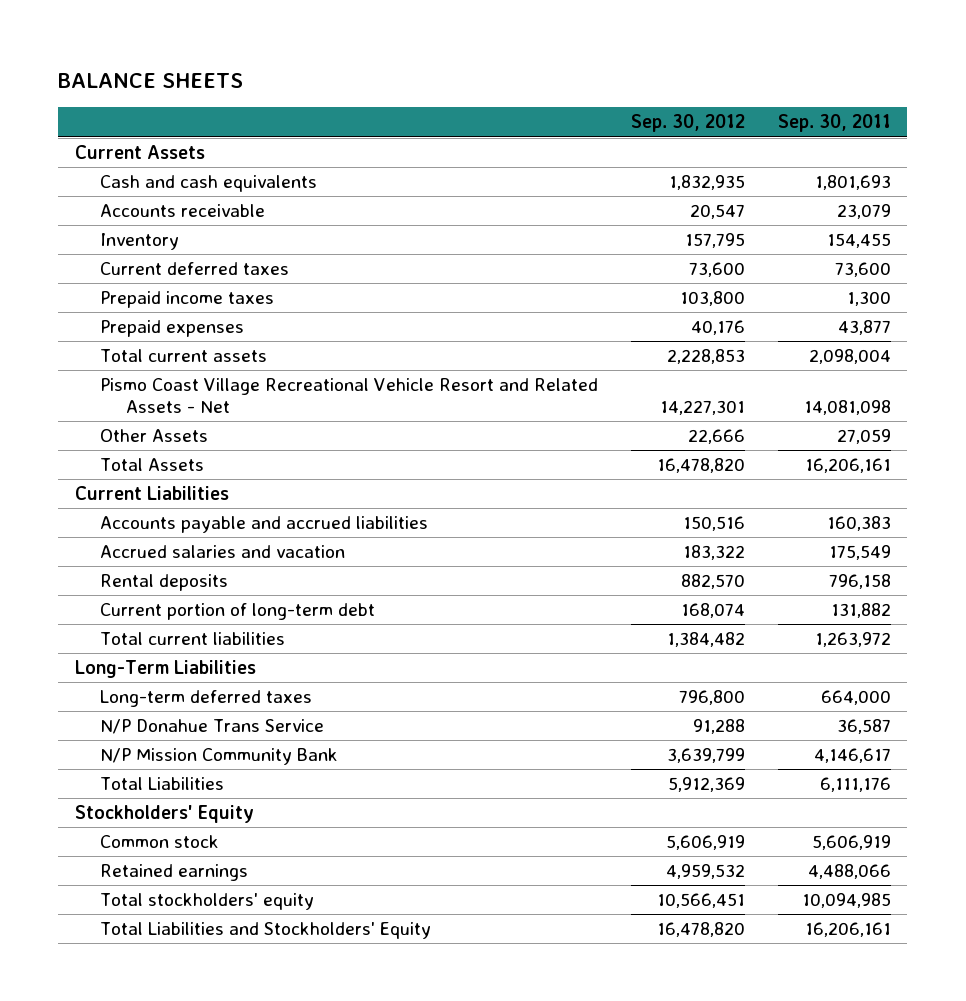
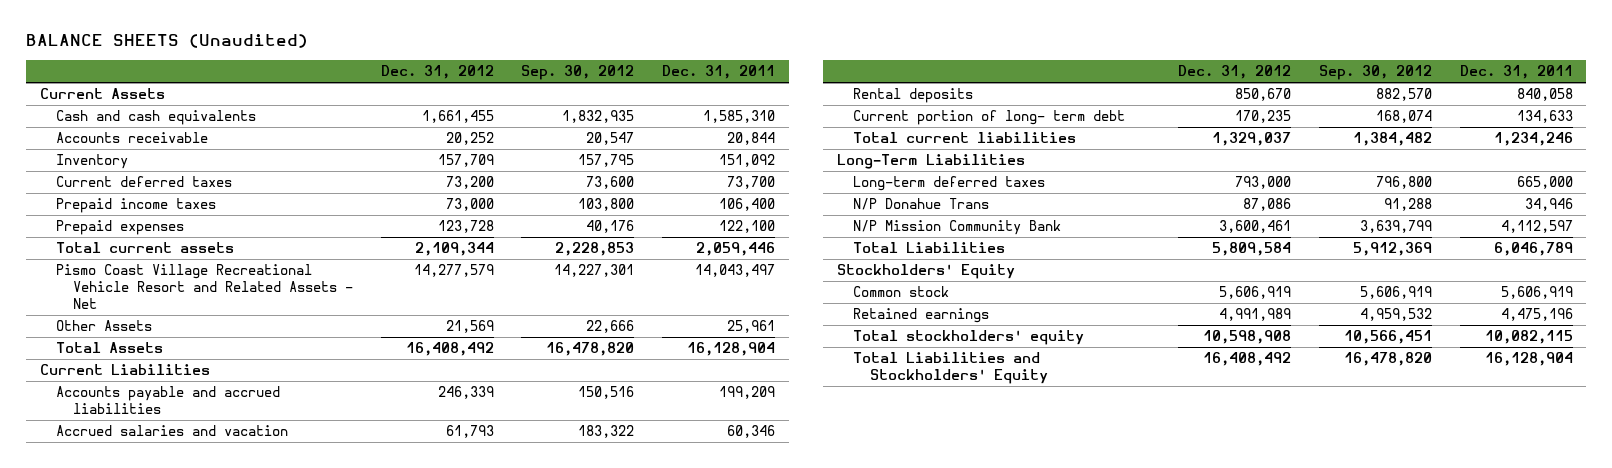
[58,73,244,89] BALANCE SHEETS -> [25,34,308,49] BALANCE SHEETS (Unaudited)
[777,114,891,133] Sep. 30, 2011 -> none
none -> [380,65,494,80] Dec. 31, 2012
none -> [662,65,776,80] Dec. 31, 2011
[100,603,376,621] Current portion of long-term debt -> [853,110,1126,126] Current portion of long- term debt
[100,719,325,735] N/P Donahue Trans Service -> [853,198,990,211] N/P Donahue Trans

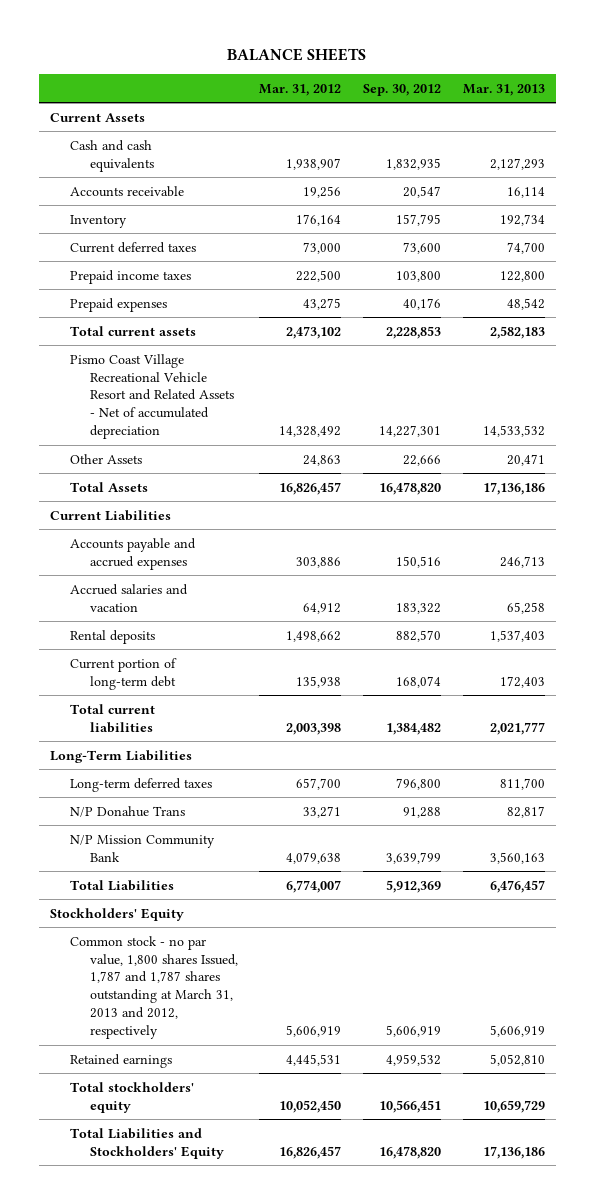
[25,34,308,49] BALANCE SHEETS (Unaudited) -> [227,48,367,62] BALANCE SHEETS
[380,65,494,80] Dec. 31, 2012 -> none
[662,65,776,80] Dec. 31, 2011 -> none
none -> [259,83,342,96] Mar. 31, 2012
none -> [462,83,545,96] Mar. 31, 2013
[56,264,353,309] Pismo Coast Village Recreational Vehicle Resort and Related Assets - Net -> [69,353,234,440] Pismo Coast Village Recreational Vehicle Resort and Related Assets - Net of accumulated depreciation
[56,386,281,415] Accounts payable and accrued liabilities -> [69,537,196,570] Accounts payable and accrued expenses
[853,110,1126,126] Current portion of long- term debt -> [69,657,177,690] Current portion of long-term debt
[853,286,950,298] Common stock -> [69,935,238,1040] Common stock - no par value, 1,800 shares Issued, 1,787 and 1,787 shares outstanding at March 31, 2013 and 2012, respectively

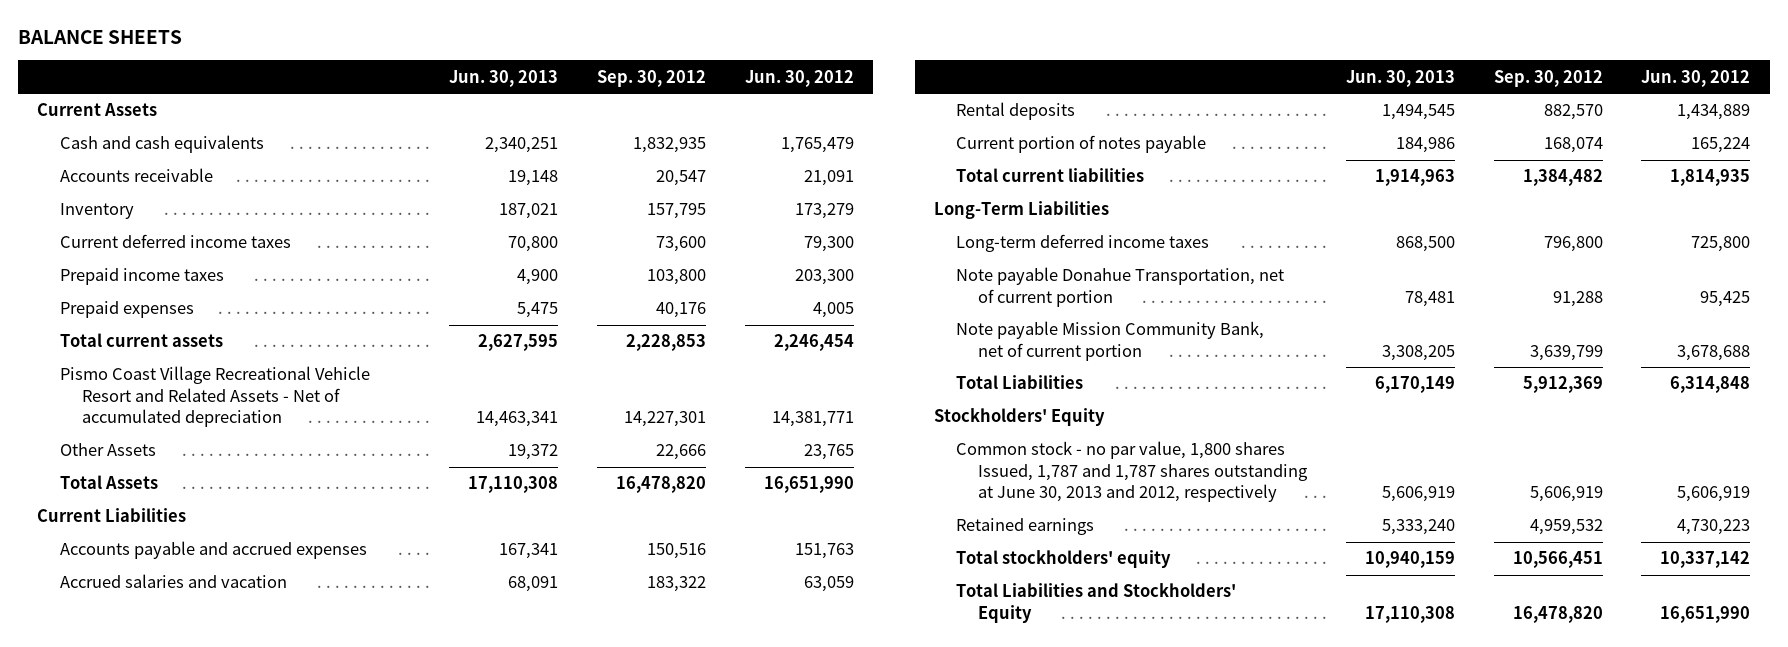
[259,83,342,96] Mar. 31, 2012 -> none
[462,83,545,96] Mar. 31, 2013 -> none
none -> [449,69,559,87] Jun. 30, 2013
none -> [744,69,854,87] Jun. 30, 2012
[69,241,196,253] Current deferred taxes -> [59,234,291,249] Current deferred income taxes
[69,657,177,690] Current portion of long-term debt -> [956,135,1207,154] Current portion of notes payable
[69,777,212,792] Long-term deferred taxes -> [956,234,1210,253] Long-term deferred income taxes
[69,805,185,817] N/P Donahue Trans -> [956,267,1285,307] Note payable Donahue Transportation, net of current portion
[69,834,215,862] N/P Mission Community Bank -> [956,321,1265,361] Note payable Mission Community Bank, net of current portion
[69,935,238,1040] Common stock - no par value, 1,800 shares Issued, 1,787 and 1,787 shares outstanding at March 31, 2013 and 2012, respectively -> [956,441,1309,503] Common stock - no par value, 1,800 shares Issued, 1,787 and 1,787 shares outstanding at June 30, 2013 and 2012, respectively

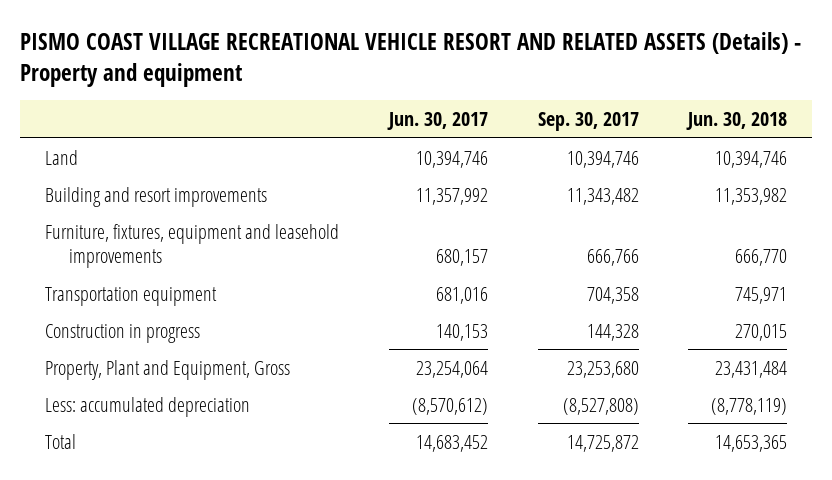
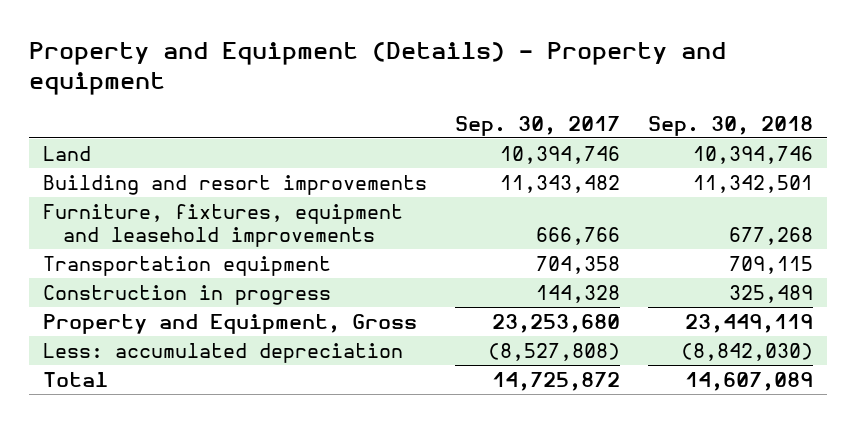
[20,32,802,87] PISMO COAST VILLAGE RECREATIONAL VEHICLE RESORT AND RELATED ASSETS (Details) - Property and equipment -> [28,41,726,96] Property and Equipment (Details) - Property and equipment
[386,111,488,130] Jun. 30, 2017 -> none
[686,111,788,130] Jun. 30, 2018 -> none
none -> [647,115,813,136] Sep. 30, 2018
[45,359,291,380] Property, Plant and Equipment, Gross -> [42,313,417,334] Property and Equipment, Gross

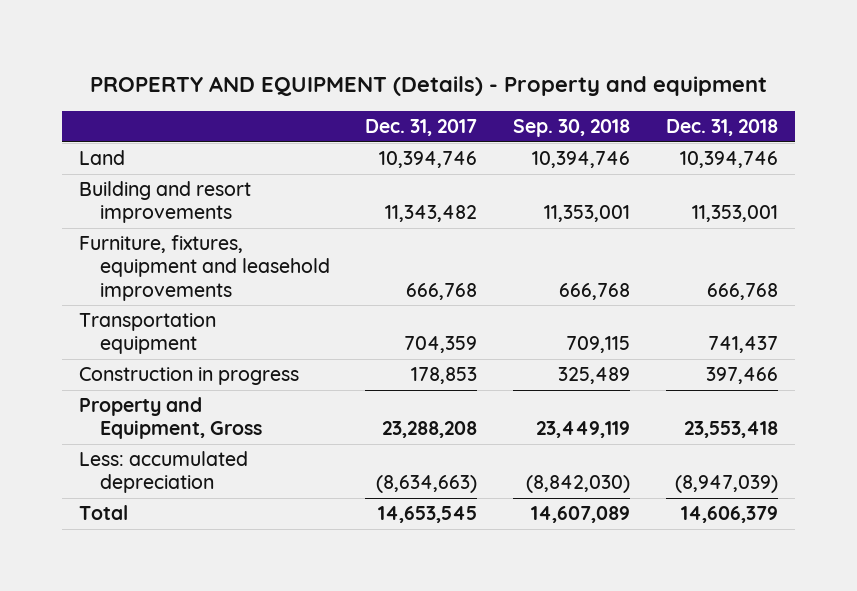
[28,41,726,96] Property and Equipment (Details) - Property and equipment -> [89,75,767,96] PROPERTY AND EQUIPMENT (Details) - Property and equipment
[454,115,620,136] Sep. 30, 2017 -> none
none -> [365,119,478,137] Dec. 31, 2017
none -> [665,119,778,137] Dec. 31, 2018
[692,174,813,193] 11,342,501 -> [543,205,630,223] 11,353,001
[728,227,813,246] 677,268 -> [558,282,630,300] 666,768

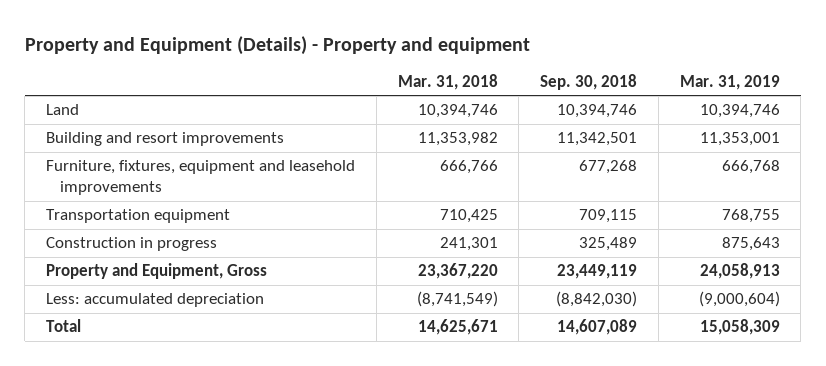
[89,75,767,96] PROPERTY AND EQUIPMENT (Details) - Property and equipment -> [24,35,530,55] Property and Equipment (Details) - Property and equipment
[365,119,478,137] Dec. 31, 2017 -> none
[665,119,778,137] Dec. 31, 2018 -> none
none -> [397,73,498,90] Mar. 31, 2018
none -> [679,74,780,90] Mar. 31, 2019
[543,205,630,223] 11,353,001 -> [557,132,638,147] 11,342,501
[558,282,630,300] 666,768 -> [579,160,638,175] 677,268

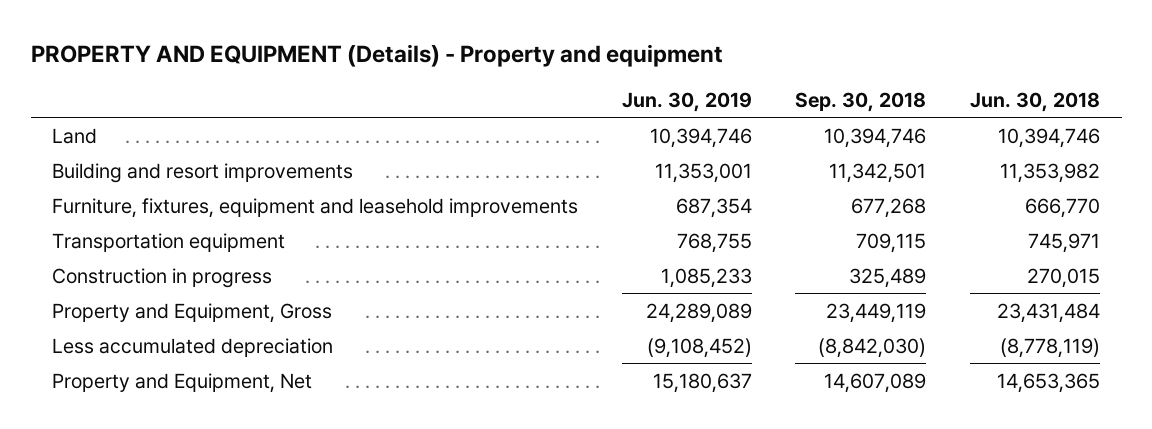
[24,35,530,55] Property and Equipment (Details) - Property and equipment -> [30,44,723,68] PROPERTY AND EQUIPMENT (Details) - Property and equipment
[397,73,498,90] Mar. 31, 2018 -> none
[679,74,780,90] Mar. 31, 2019 -> none
none -> [621,91,752,112] Jun. 30, 2019
none -> [970,91,1101,112] Jun. 30, 2018
[46,293,265,308] Less: accumulated depreciation -> [52,337,334,357] Less accumulated depreciation
[46,319,82,333] Total -> [52,372,313,393] Property and Equipment, Net

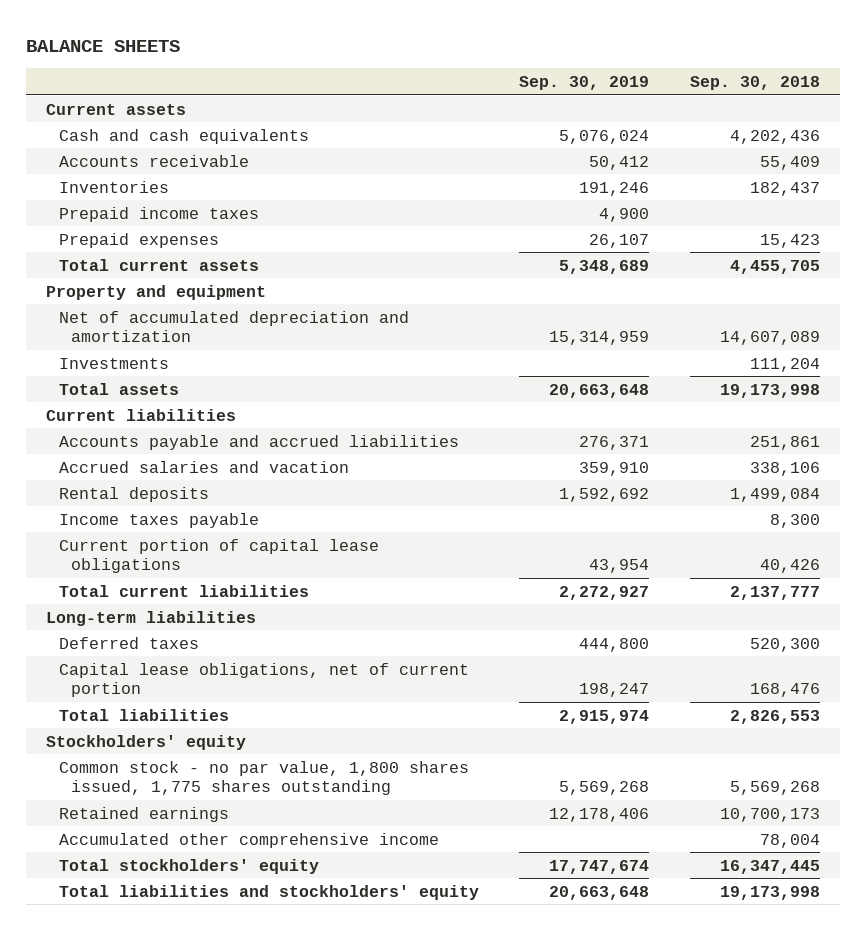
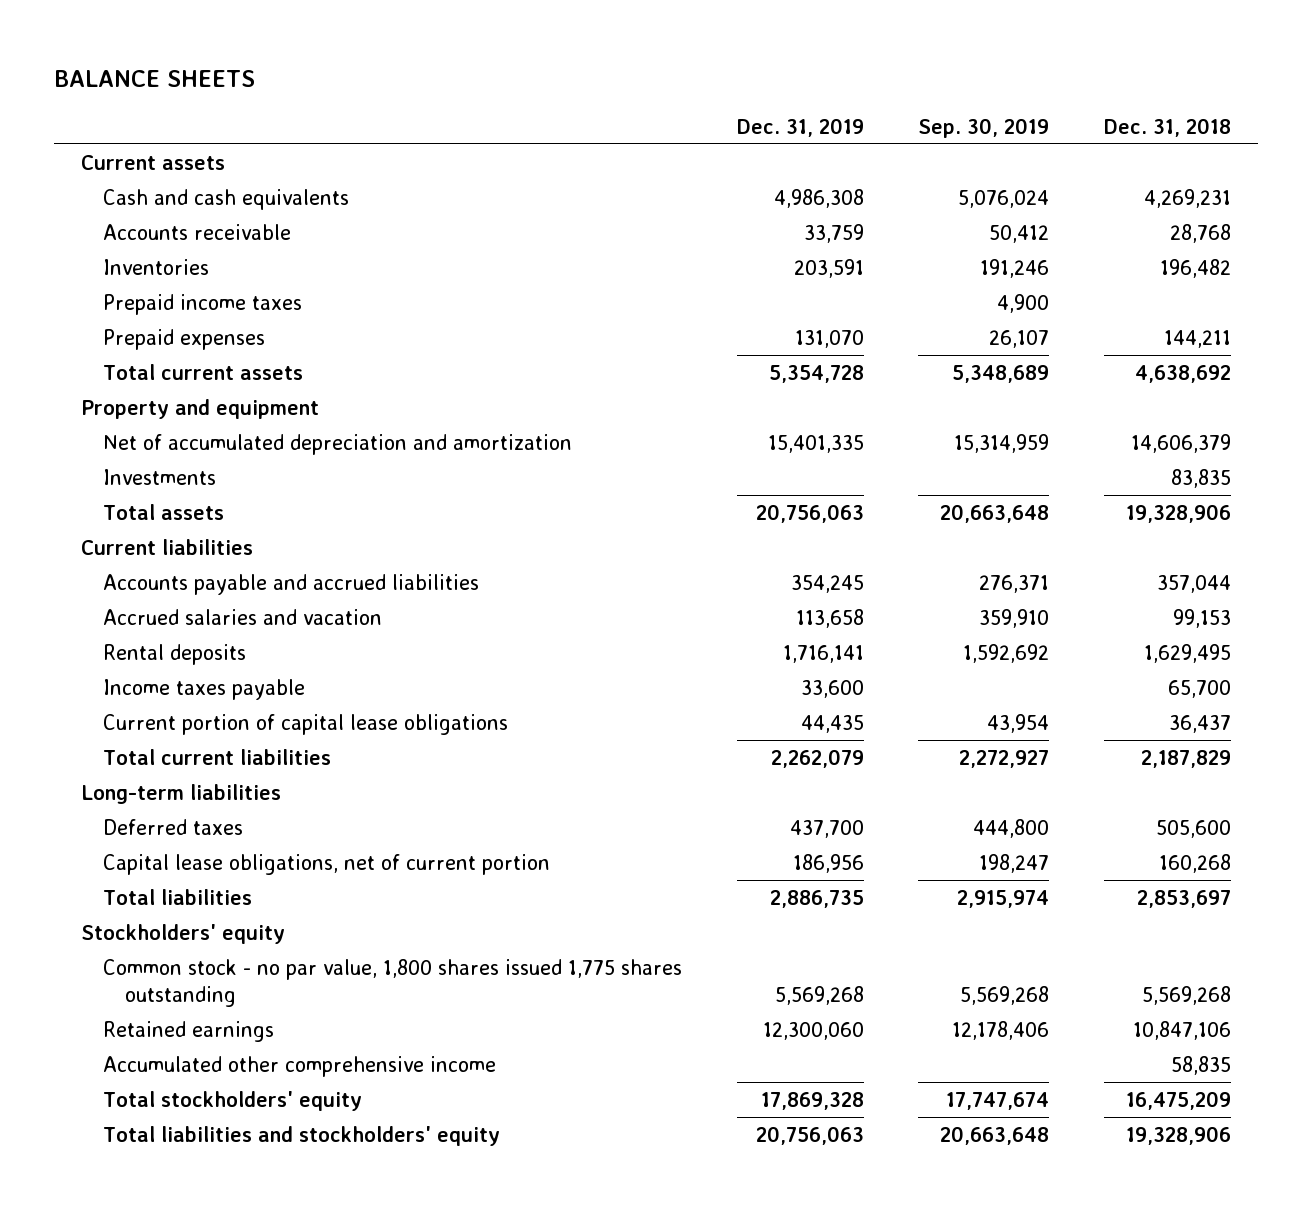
[690,75,821,90] Sep. 30, 2018 -> none
none -> [736,117,864,137] Dec. 31, 2019
none -> [1104,117,1232,137] Dec. 31, 2018
[58,760,469,795] Common stock - no par value, 1,800 shares issued, 1,775 shares outstanding -> [103,958,683,1007] Common stock - no par value, 1,800 shares issued 1,775 shares outstanding

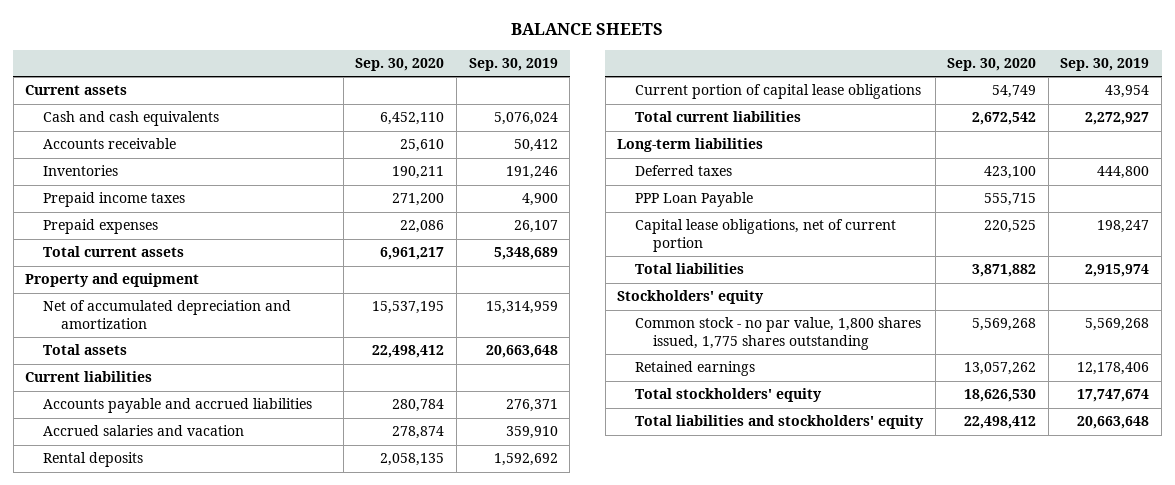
[736,117,864,137] Dec. 31, 2019 -> none
[1104,117,1232,137] Dec. 31, 2018 -> none
none -> [355,58,445,72] Sep. 30, 2020
[103,468,217,485] Investments -> none
[103,678,306,700] Income taxes payable -> none
none -> [635,192,754,208] PPP Loan Payable
[103,958,683,1007] Common stock - no par value, 1,800 shares issued 1,775 shares outstanding -> [635,317,922,351] Common stock - no par value, 1,800 shares issued, 1,775 shares outstanding
[103,1055,497,1077] Accumulated other comprehensive income -> none

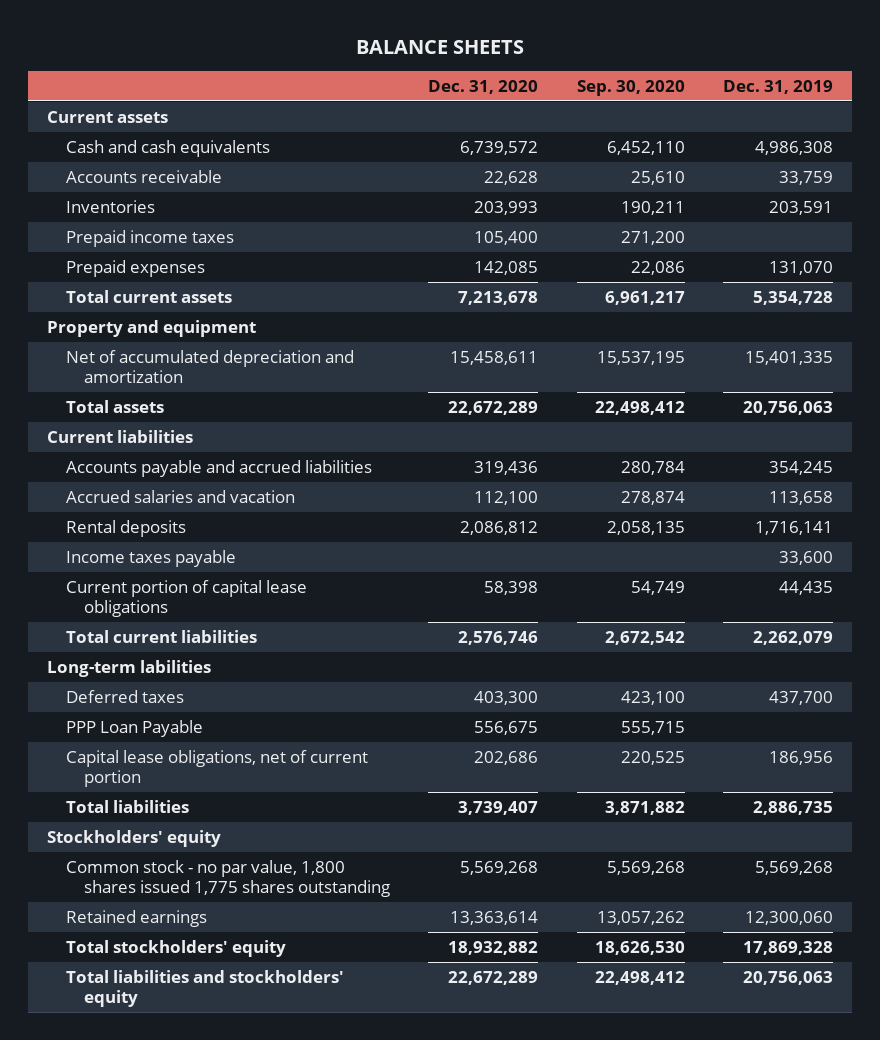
[468,58,558,72] Sep. 30, 2019 -> none
none -> [428,79,539,94] Dec. 31, 2020
none -> [722,79,833,94] Dec. 31, 2019
none -> [65,549,236,567] Income taxes payable
[617,138,764,153] Long-term liabilities -> [46,659,211,677] Long-term labilities
[635,317,922,351] Common stock - no par value, 1,800 shares issued, 1,775 shares outstanding -> [65,859,391,898] Common stock - no par value, 1,800 shares issued 1,775 shares outstanding

